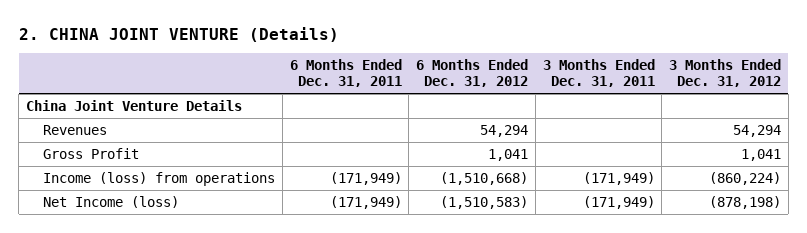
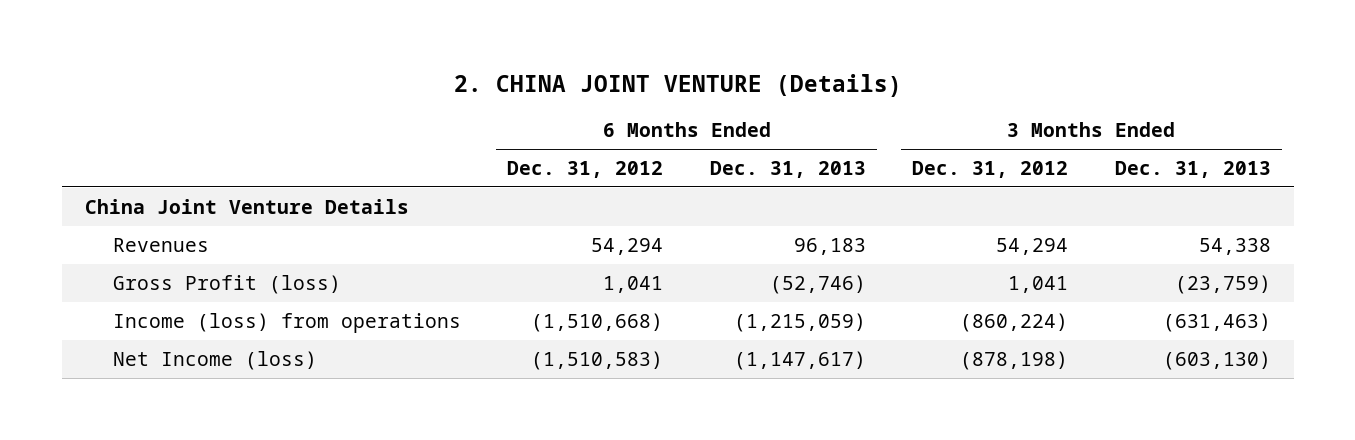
[289,58,402,87] 6 Months Ended Dec. 31, 2011 -> none
[542,58,655,87] 3 Months Ended Dec. 31, 2011 -> none
none -> [709,160,866,178] Dec. 31, 2013
none -> [1114,160,1271,178] Dec. 31, 2013
[43,147,140,159] Gross Profit -> [113,274,342,294] Gross Profit (loss)

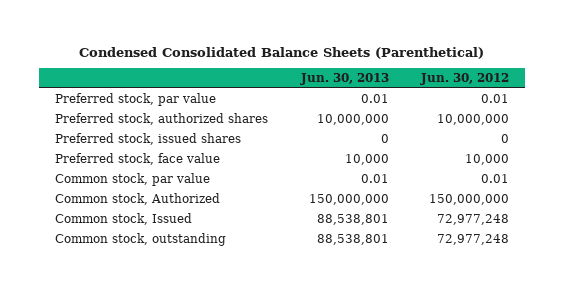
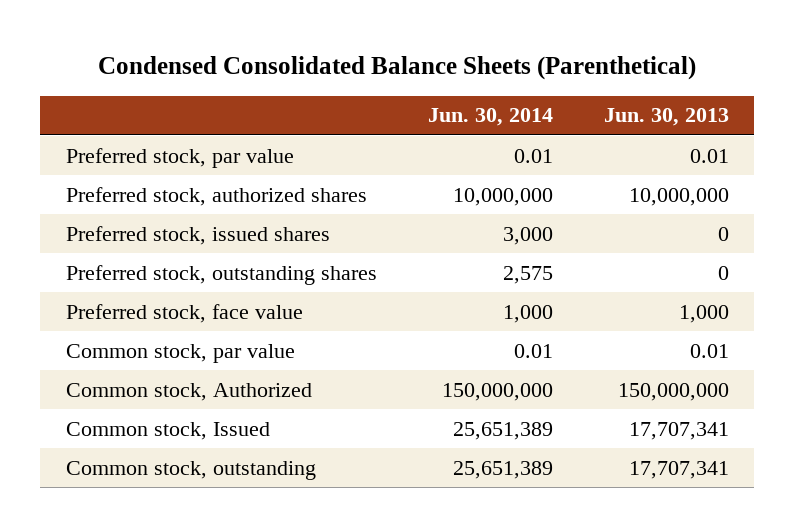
[419,73,509,86] Jun. 30, 2012 -> none
none -> [427,108,553,127] Jun. 30, 2014
none -> [65,264,377,285] Preferred stock, outstanding shares
[344,153,389,165] 10,000 -> [678,304,729,323] 1,000
[316,213,389,225] 88,538,801 -> [628,421,729,440] 17,707,341
[316,233,389,245] 88,538,801 -> [628,460,729,479] 17,707,341

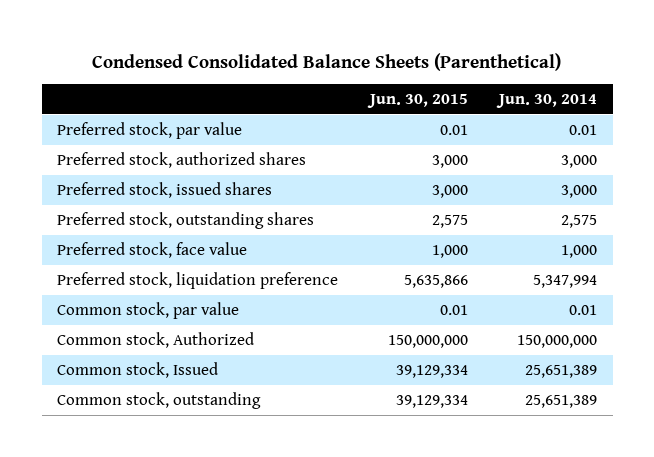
[603,108,729,127] Jun. 30, 2013 -> none
none -> [366,94,468,109] Jun. 30, 2015
[452,187,553,206] 10,000,000 -> [560,154,597,168] 3,000
none -> [57,271,339,289] Preferred stock, liquidation preference

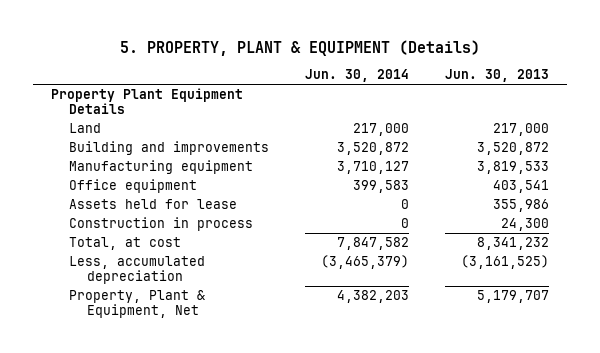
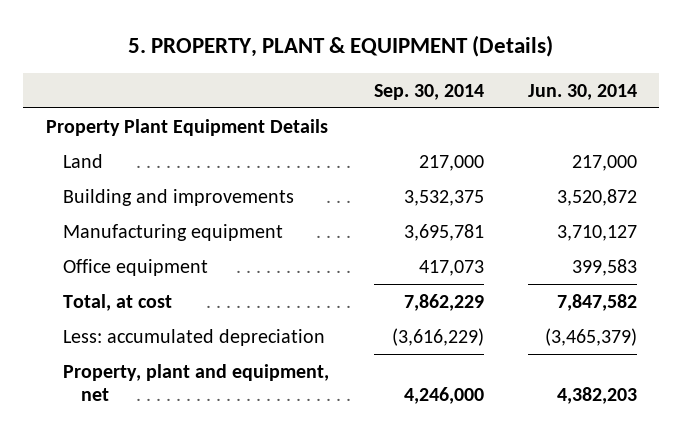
[444,69,549,83] Jun. 30, 2013 -> none
none -> [373,83,484,100] Sep. 30, 2014
[69,198,238,209] Assets held for lease -> none
[69,216,254,231] Construction in process -> none
[69,255,206,285] Less, accumulated depreciation -> [63,328,326,346] Less: accumulated depreciation
[69,289,206,319] Property, Plant & Equipment, Net -> [63,363,330,401] Property, plant and equipment, net

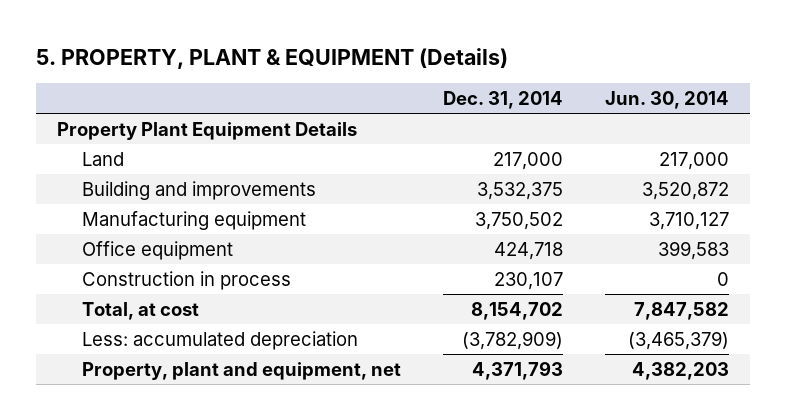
[373,83,484,100] Sep. 30, 2014 -> none
none -> [443,91,564,110] Dec. 31, 2014
none -> [82,270,292,290] Construction in process

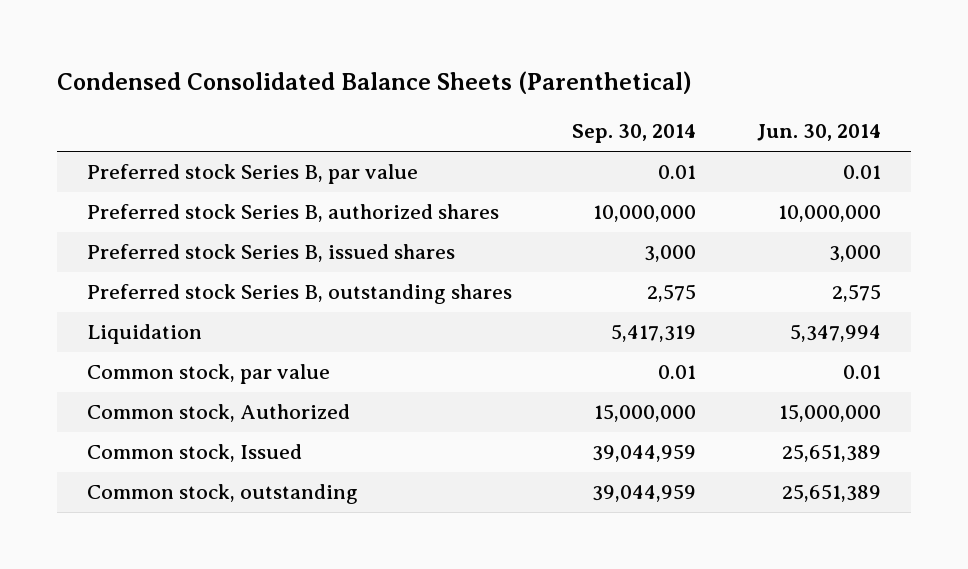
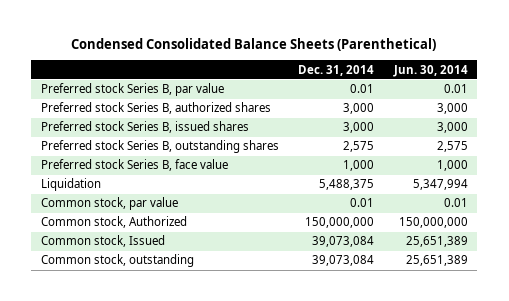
[572,124,697,144] Sep. 30, 2014 -> none
none -> [298,64,375,76] Dec. 31, 2014
[777,205,881,223] 10,000,000 -> [436,103,468,115] 3,000
none -> [40,159,228,172] Preferred stock Series B, face value
[778,404,881,423] 15,000,000 -> [398,217,468,229] 150,000,000

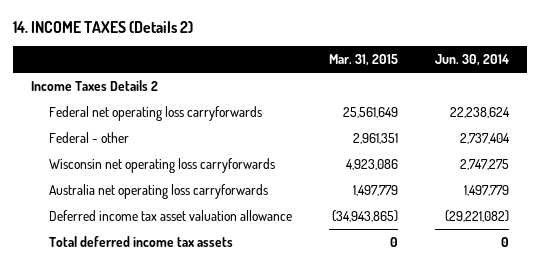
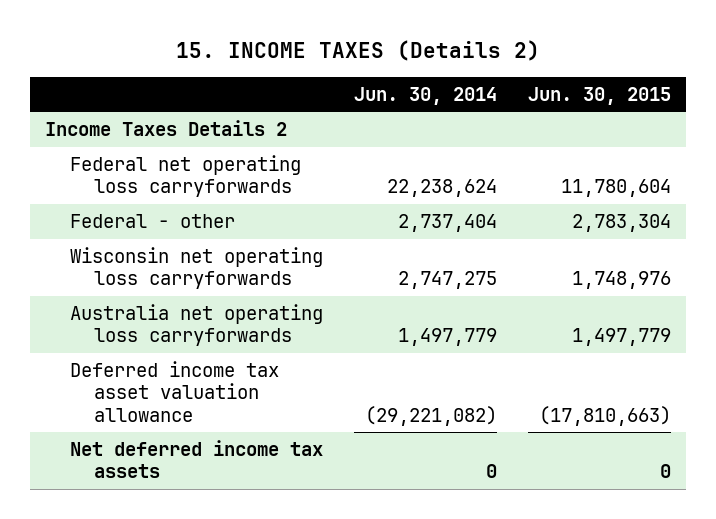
[12,21,193,34] 14. INCOME TAXES (Details 2) -> [175,40,540,62] 15. INCOME TAXES (Details 2)
[328,54,398,67] Mar. 31, 2015 -> none
none -> [527,86,671,105] Jun. 30, 2015
[48,235,233,247] Total deferred income tax assets -> [69,440,323,479] Net deferred income tax assets

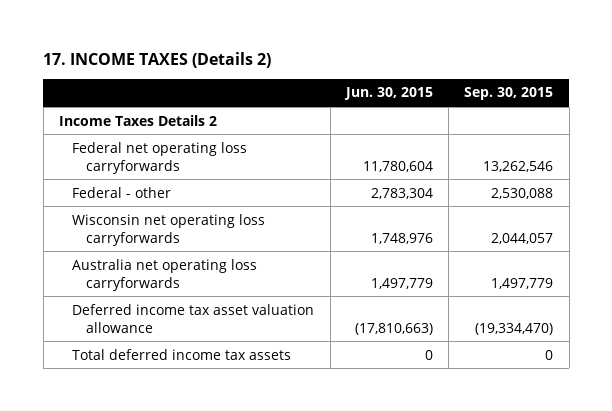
[175,40,540,62] 15. INCOME TAXES (Details 2) -> [43,51,272,68] 17. INCOME TAXES (Details 2)
[353,86,497,105] Jun. 30, 2014 -> none
none -> [464,87,554,101] Sep. 30, 2015
[69,440,323,479] Net deferred income tax assets -> [72,348,292,360] Total deferred income tax assets

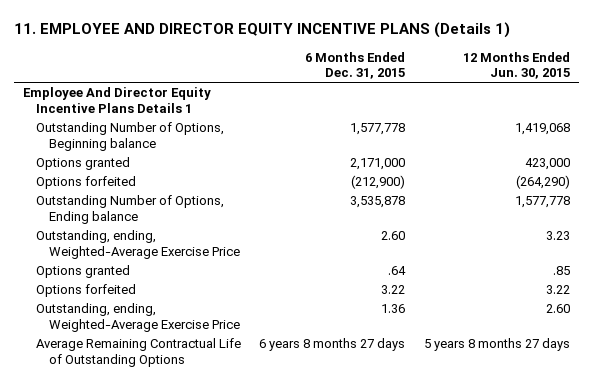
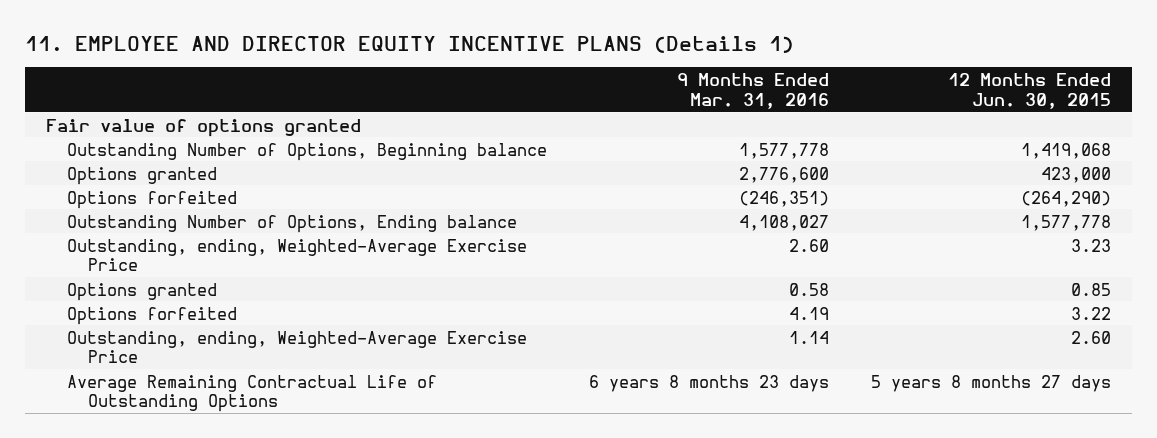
[305,51,406,80] 6 Months Ended Dec. 31, 2015 -> none
none -> [676,73,829,109] 9 Months Ended Mar. 31, 2016
[22,87,211,114] Employee And Director Equity Incentive Plans Details 1 -> none
none -> [45,118,361,137] Fair value of options granted
[552,266,570,276] .85 -> [1071,282,1112,296] 0.85

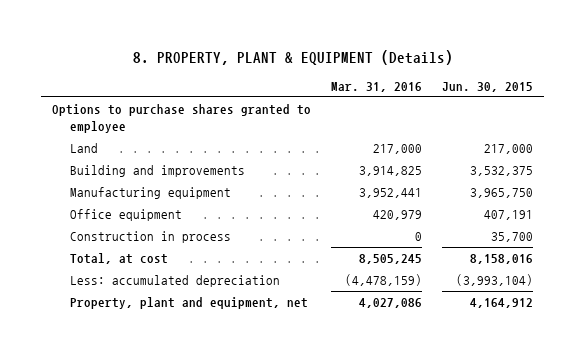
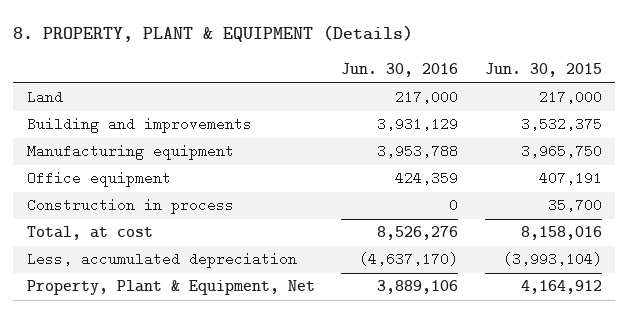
[331,81,423,92] Mar. 31, 2016 -> none
none -> [341,63,459,78] Jun. 30, 2016
[51,104,311,134] Options to purchase shares granted to employee -> none
[70,275,281,288] Less: accumulated depreciation -> [26,252,297,269] Less, accumulated depreciation
[70,297,309,310] Property, plant and equipment, net -> [26,280,315,296] Property, Plant & Equipment, Net

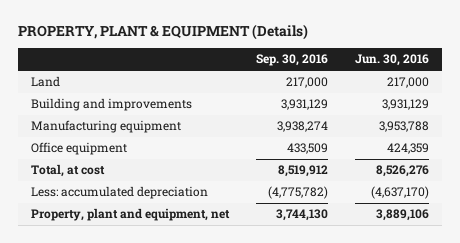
[13,25,414,43] 8. PROPERTY, PLANT & EQUIPMENT (Details) -> [17,24,308,41] PROPERTY, PLANT & EQUIPMENT (Details)
[484,63,602,78] Jun. 30, 2015 -> none
none -> [255,54,328,67] Sep. 30, 2016
[26,198,234,215] Construction in process -> none
[26,252,297,269] Less, accumulated depreciation -> [31,186,209,200] Less: accumulated depreciation
[26,280,315,296] Property, Plant & Equipment, Net -> [31,208,231,222] Property, plant and equipment, net

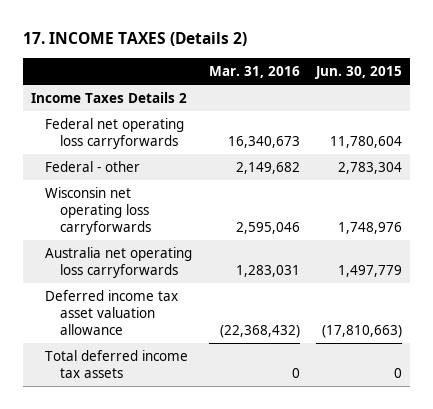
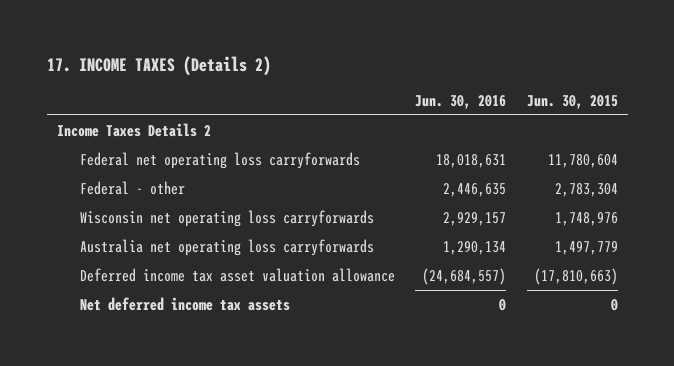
[208,66,300,79] Mar. 31, 2016 -> none
none -> [415,94,507,109] Jun. 30, 2016
[45,350,189,379] Total deferred income tax assets -> [80,296,291,311] Net deferred income tax assets

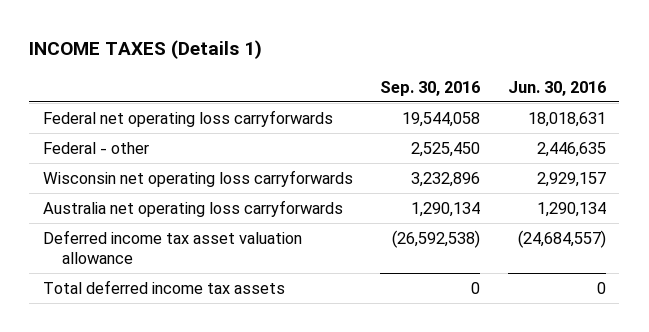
[46,55,271,76] 17. INCOME TAXES (Details 2) -> [29,40,263,60] INCOME TAXES (Details 1)
[526,94,618,109] Jun. 30, 2015 -> none
none -> [380,80,481,96] Sep. 30, 2016
[56,122,211,137] Income Taxes Details 2 -> none
[80,296,291,311] Net deferred income tax assets -> [43,279,286,294] Total deferred income tax assets

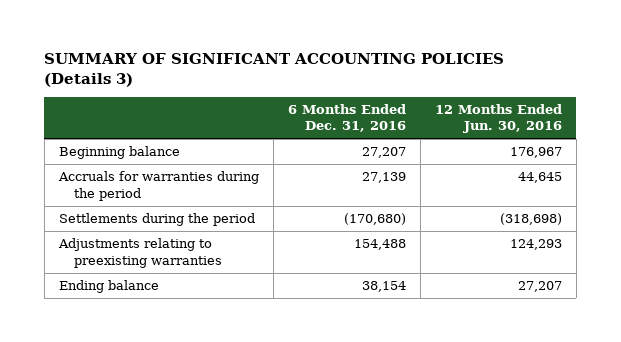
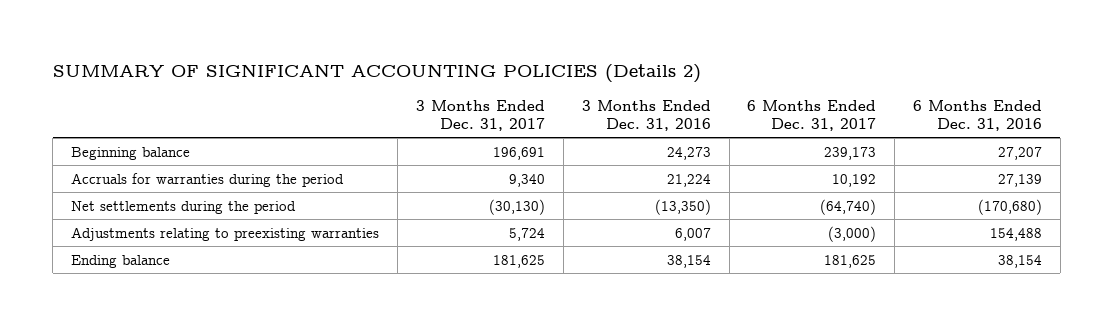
[44,53,505,88] SUMMARY OF SIGNIFICANT ACCOUNTING POLICIES (Details 3) -> [52,63,701,83] SUMMARY OF SIGNIFICANT ACCOUNTING POLICIES (Details 2)
[434,104,562,134] 12 Months Ended Jun. 30, 2016 -> none
none -> [415,99,545,131] 3 Months Ended Dec. 31, 2017
none -> [581,99,711,131] 3 Months Ended Dec. 31, 2016
none -> [747,99,877,131] 6 Months Ended Dec. 31, 2017
[58,213,255,227] Settlements during the period -> [71,200,297,214] Net settlements during the period

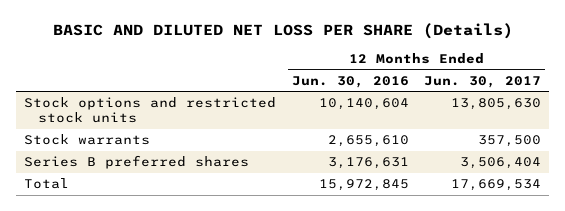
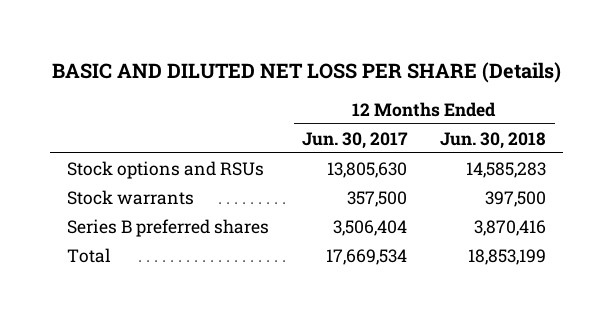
[291,75,409,88] Jun. 30, 2016 -> none
none -> [440,131,547,149] Jun. 30, 2018
[23,97,276,124] Stock options and restricted stock units -> [66,160,264,179] Stock options and RSUs

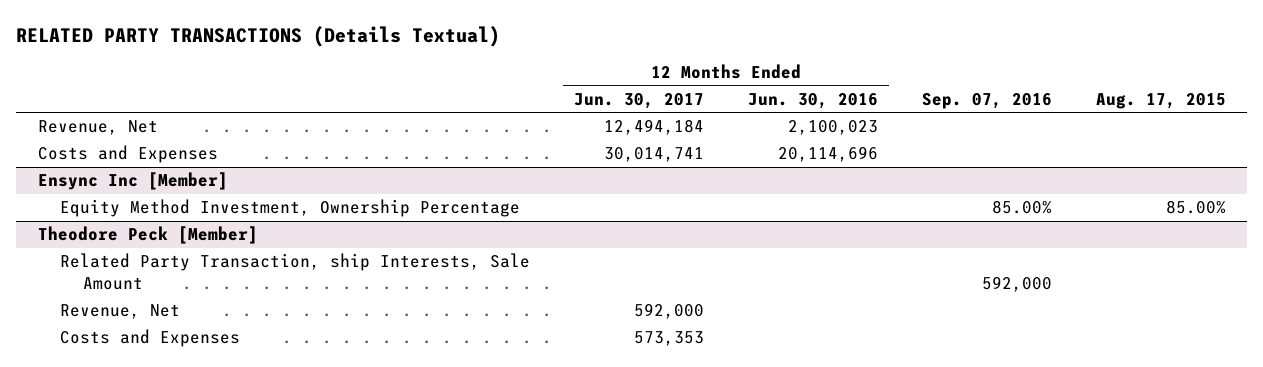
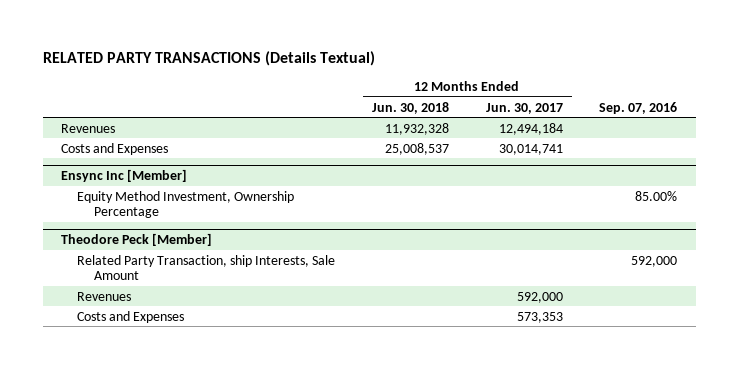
[747,92,878,109] Jun. 30, 2016 -> none
[1095,92,1226,109] Aug. 17, 2015 -> none
none -> [372,101,450,114] Jun. 30, 2018
[37,120,158,136] Revenue, Net -> [60,123,115,133] Revenues
[60,304,181,320] Revenue, Net -> [77,291,132,301] Revenues

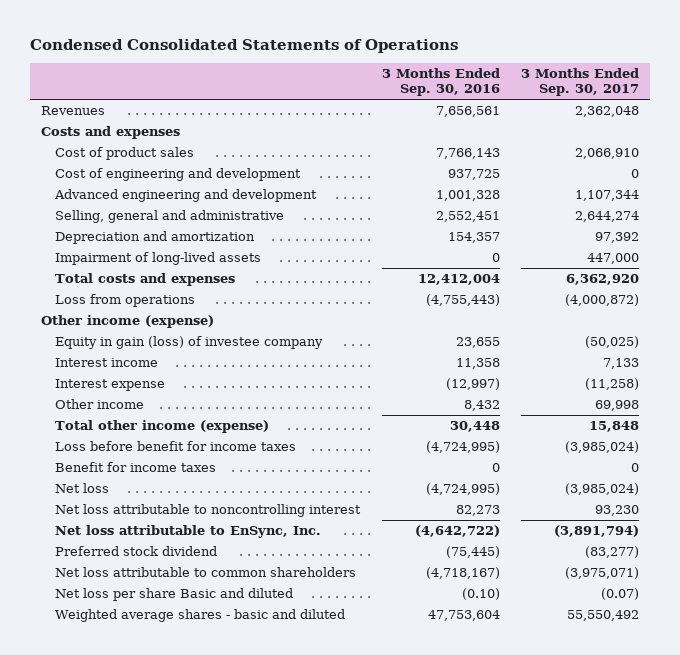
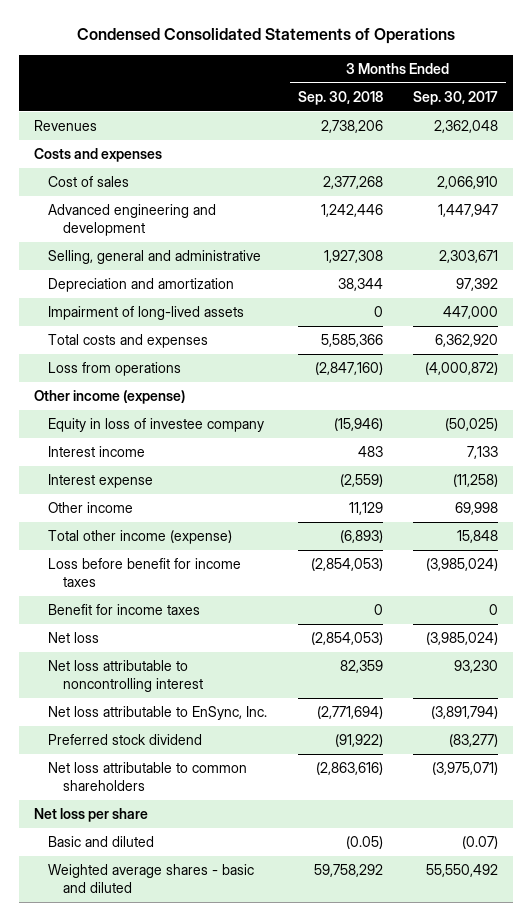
[381,67,500,97] 3 Months Ended Sep. 30, 2016 -> none
none -> [297,90,383,105] Sep. 30, 2018
[54,168,301,182] Cost of engineering and development -> none
[54,147,194,161] Cost of product sales -> [48,176,130,188] Cost of sales
[575,190,640,202] 1,107,344 -> [438,204,499,218] 1,447,947
[575,211,640,223] 2,644,274 -> [439,250,499,264] 2,303,671
[54,336,323,350] Equity in gain (loss) of investee company -> [48,418,265,433] Equity in loss of investee company
none -> [33,808,148,823] Net loss per share
[54,588,293,602] Net loss per share Basic and diluted -> [48,836,155,848] Basic and diluted

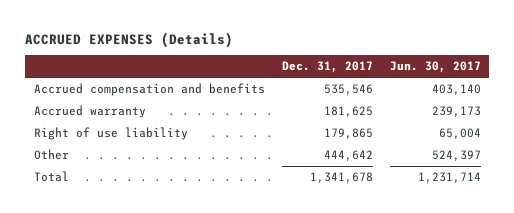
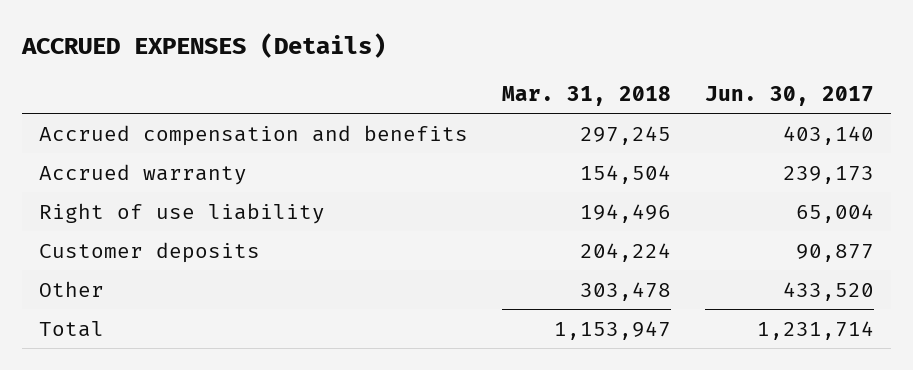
[281,61,373,74] Dec. 31, 2017 -> none
none -> [501,85,671,106] Mar. 31, 2018
none -> [39,241,261,263] Customer deposits
[431,149,481,161] 524,397 -> [782,281,874,301] 433,520

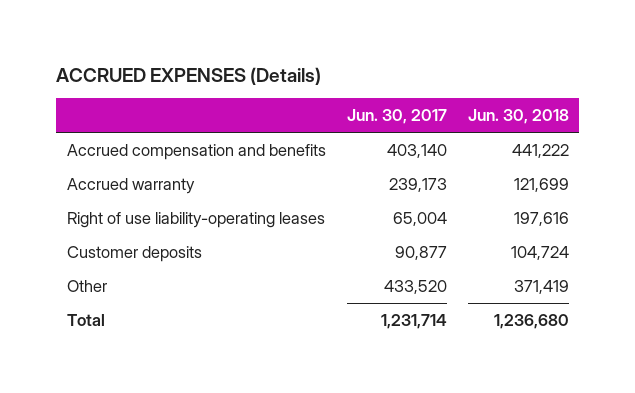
[501,85,671,106] Mar. 31, 2018 -> none
none -> [467,109,569,125] Jun. 30, 2018
[39,202,326,224] Right of use liability -> [66,211,325,228] Right of use liability-operating leases

